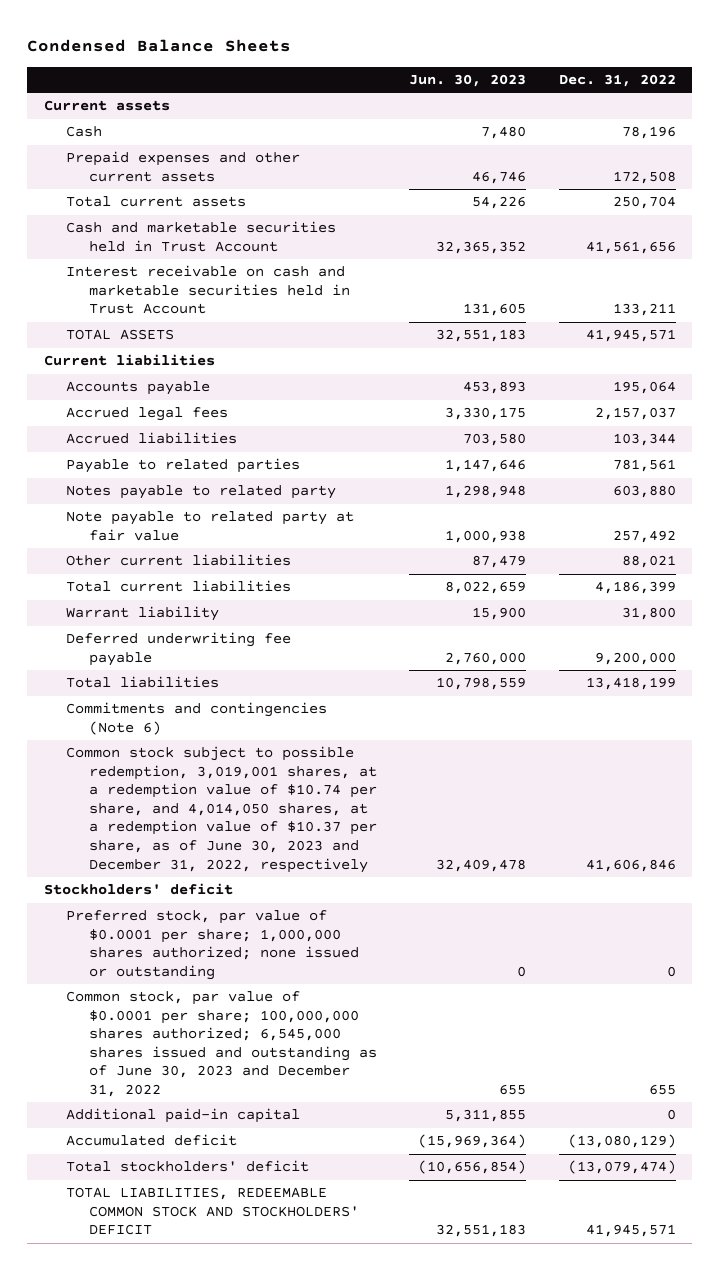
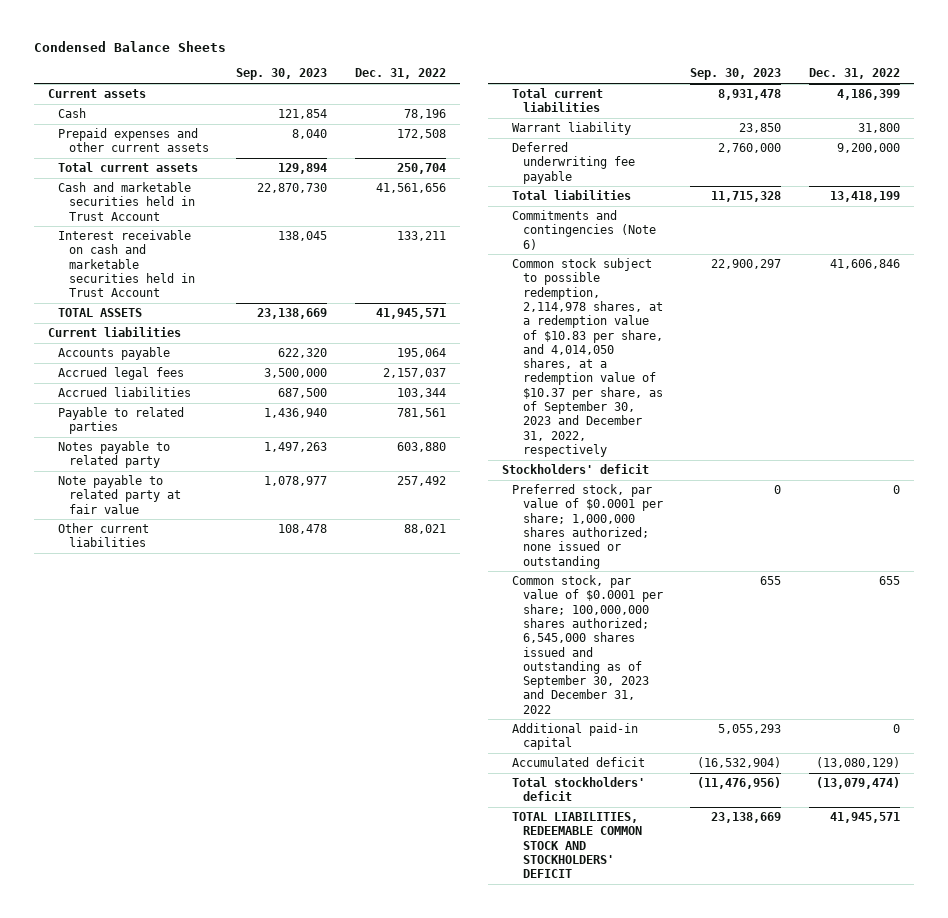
[409,73,527,87] Jun. 30, 2023 -> none
none -> [236,68,328,81] Sep. 30, 2023
[66,746,377,873] Common stock subject to possible redemption, 3,019,001 shares, at a redemption value of $10.74 per share, and 4,014,050 shares, at a redemption value of $10.37 per share, as of June 30, 2023 and December 31, 2022, respectively -> [512,258,663,457] Common stock subject to possible redemption, 2,114,978 shares, at a redemption value of $10.83 per share, and 4,014,050 shares, at a redemption value of $10.37 per share, as of September 30, 2023 and December 31, 2022, respectively
[66,991,377,1098] Common stock, par value of $0.0001 per share; 100,000,000 shares authorized; 6,545,000 shares issued and outstanding as of June 30, 2023 and December 31, 2022 -> [512,575,663,714] Common stock, par value of $0.0001 per share; 100,000,000 shares authorized; 6,545,000 shares issued and outstanding as of September 30, 2023 and December 31, 2022

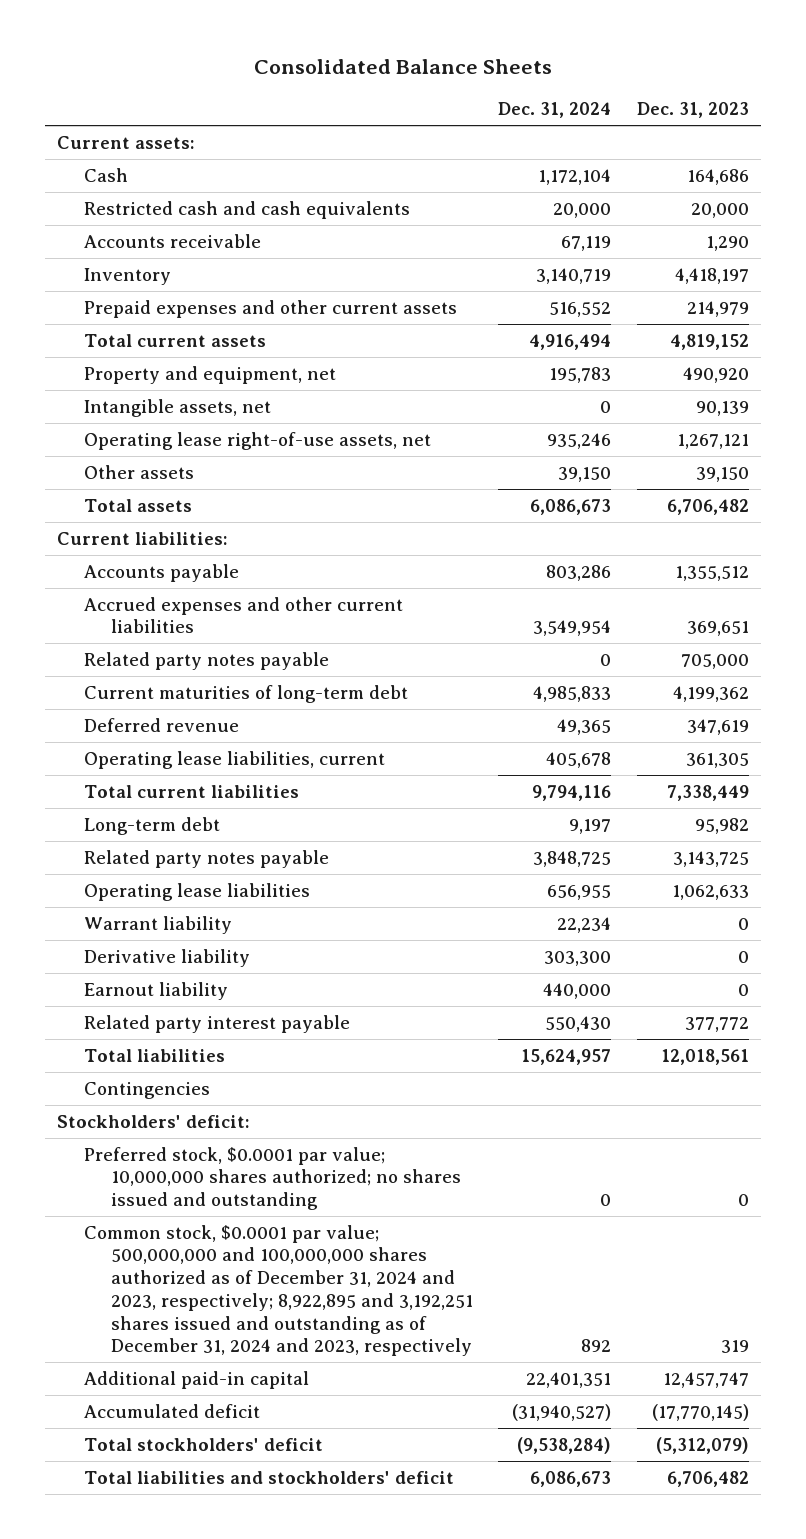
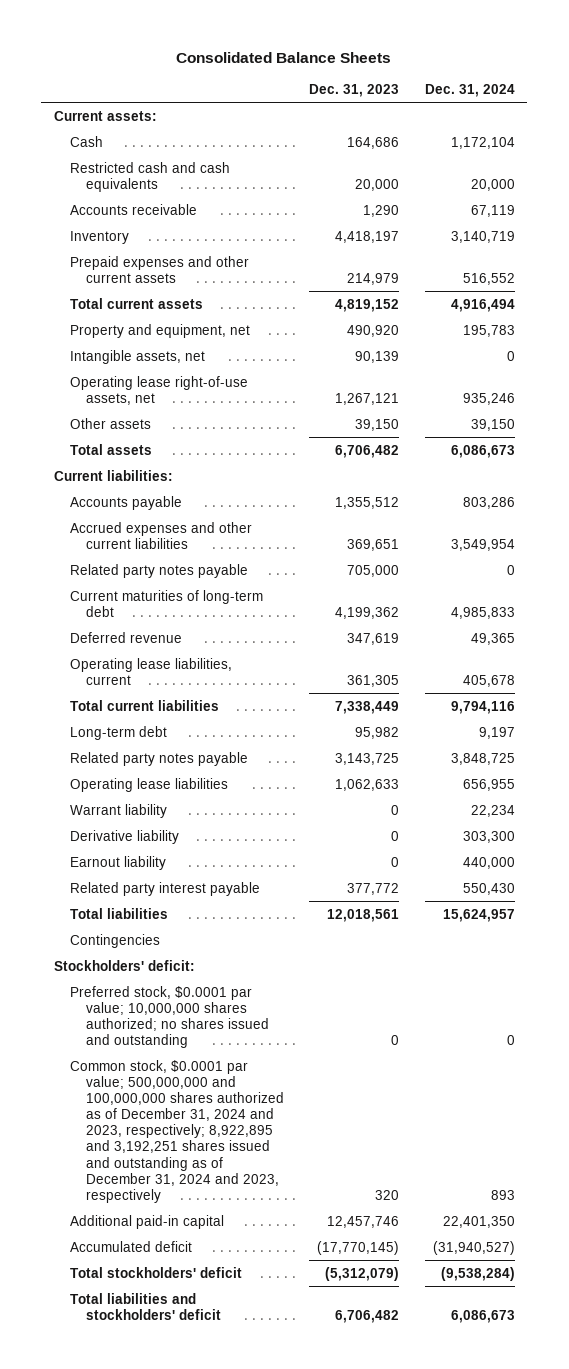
[581,1339,612,1353] 892 -> [490,1189,515,1200] 893
[720,1340,749,1354] 319 -> [375,1189,400,1200] 320
[526,1371,612,1388] 22,401,351 -> [442,1215,515,1228] 22,401,350
[662,1371,749,1388] 12,457,747 -> [327,1215,400,1228] 12,457,746

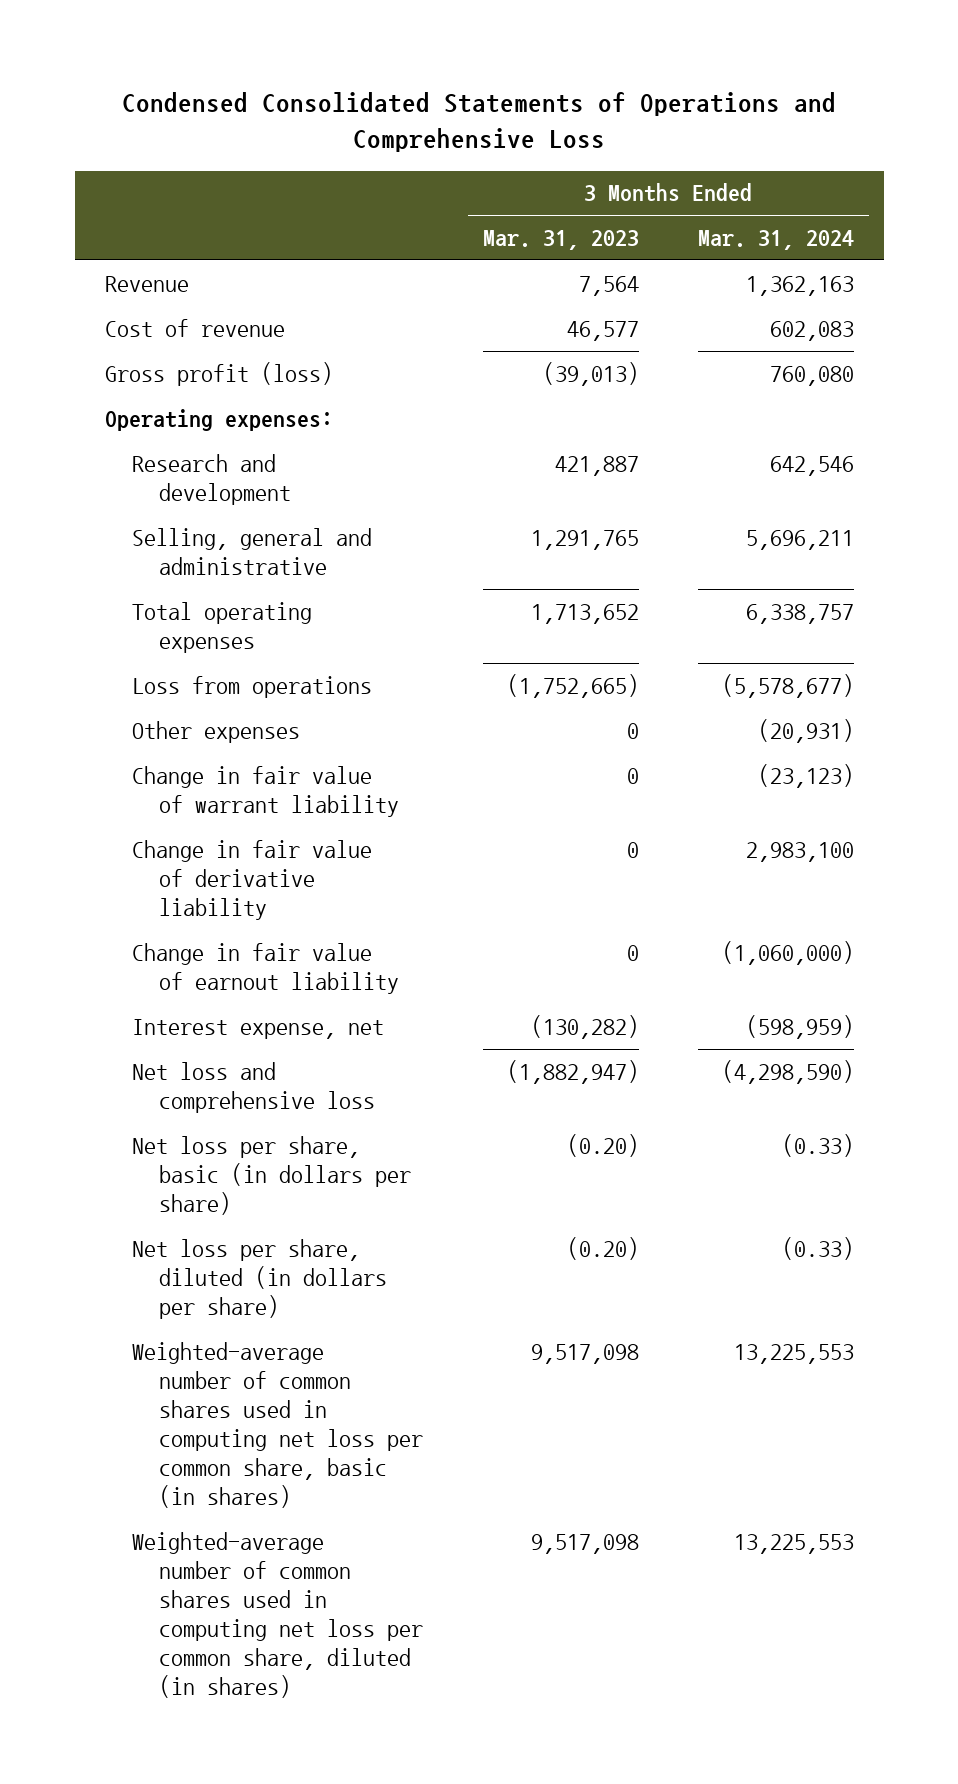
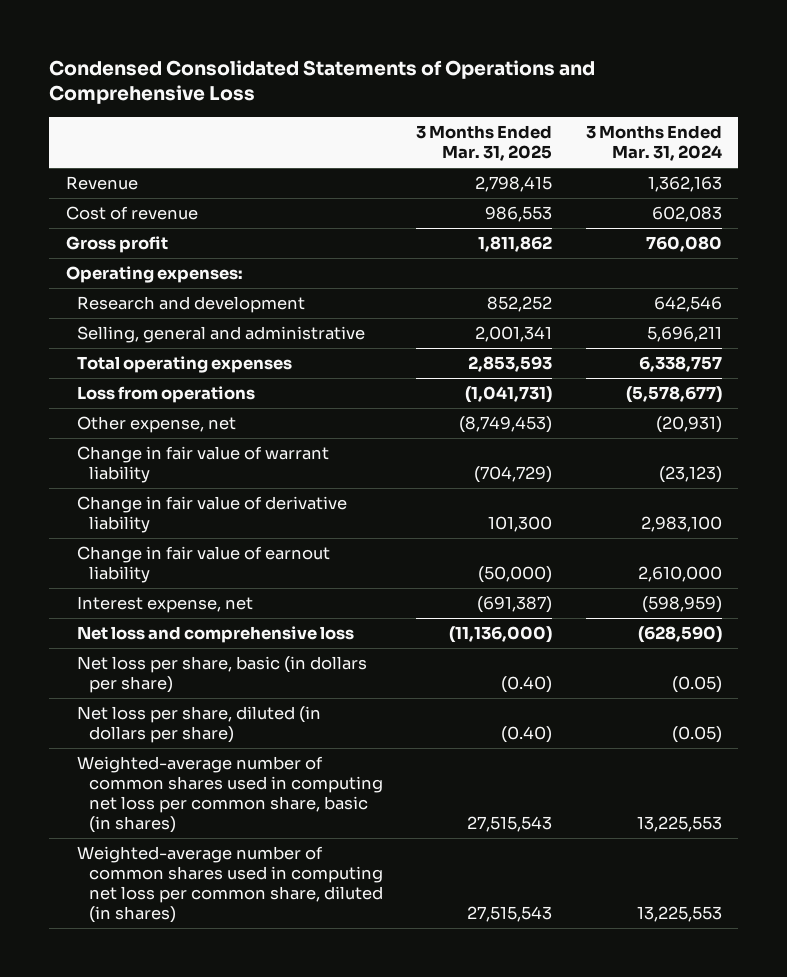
[482,229,639,250] Mar. 31, 2023 -> none
none -> [416,125,553,161] 3 Months Ended Mar. 31, 2025
[104,361,333,386] Gross profit (loss) -> [65,236,168,254] Gross profit
[131,720,300,743] Other expenses -> [77,416,237,434] Other expense, net
[721,940,854,965] (1,060,000) -> [637,566,722,583] 2,610,000
[721,1059,854,1084] (4,298,590) -> [637,626,722,644] (628,590)
[781,1133,854,1157] (0.33) -> [671,676,722,694] (0.05)
[781,1236,854,1260] (0.33) -> [671,726,722,744] (0.05)

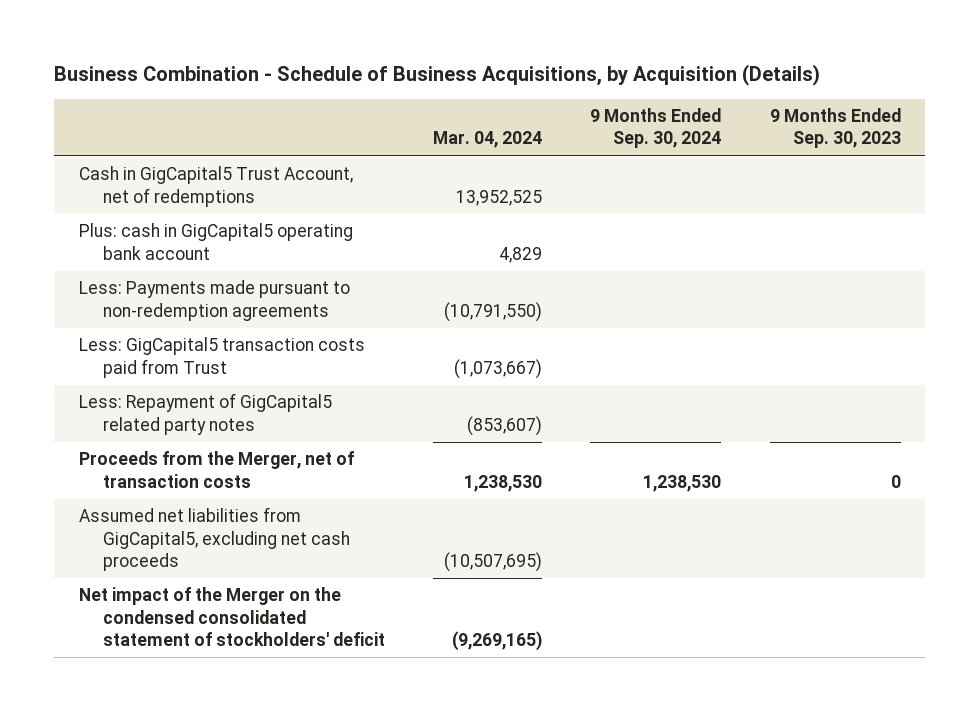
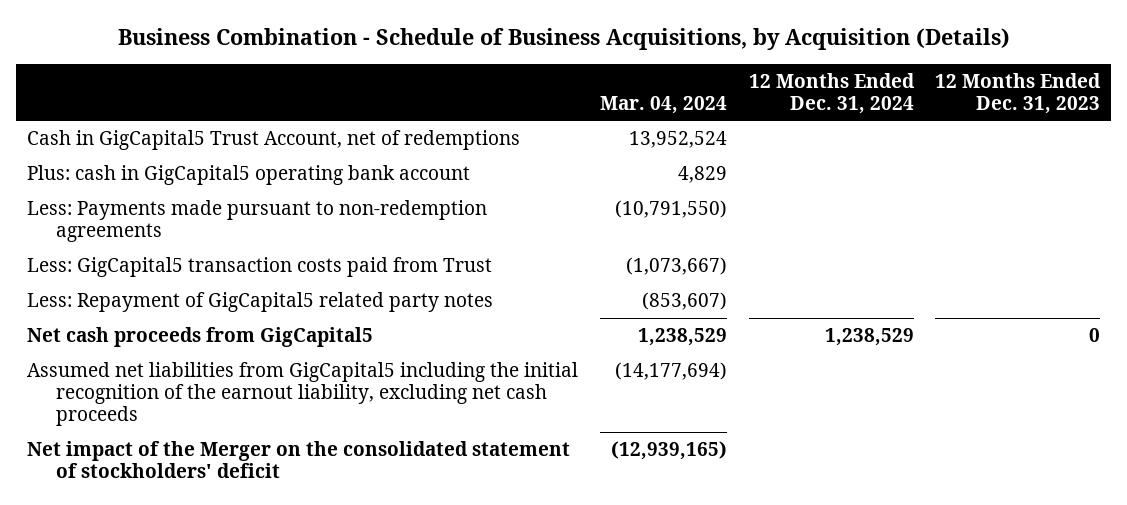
[590,108,722,149] 9 Months Ended Sep. 30, 2024 -> none
[769,108,901,149] 9 Months Ended Sep. 30, 2023 -> none
none -> [748,72,915,114] 12 Months Ended Dec. 31, 2024
none -> [935,72,1102,114] 12 Months Ended Dec. 31, 2023
[456,189,543,206] 13,952,525 -> [628,131,727,149] 13,952,524
[78,451,354,488] Proceeds from the Merger, net of transaction costs -> [26,327,373,348] Net cash proceeds from GigCapital5
[464,474,543,492] 1,238,530 -> [637,328,727,347] 1,238,529
[78,507,350,572] Assumed net liabilities from GigCapital5, excluding net cash proceeds -> [26,362,578,426] Assumed net liabilities from GigCapital5 including the initial recognition of the earnout liability, excluding net cash proceeds
[444,552,543,573] (10,507,695) -> [614,362,727,381] (14,177,694)
[78,587,385,647] Net impact of the Merger on the condensed consolidated statement of stockholders' deficit -> [26,441,570,479] Net impact of the Merger on the consolidated statement of stockholders' deficit
[452,631,543,652] (9,269,165) -> [610,441,727,461] (12,939,165)

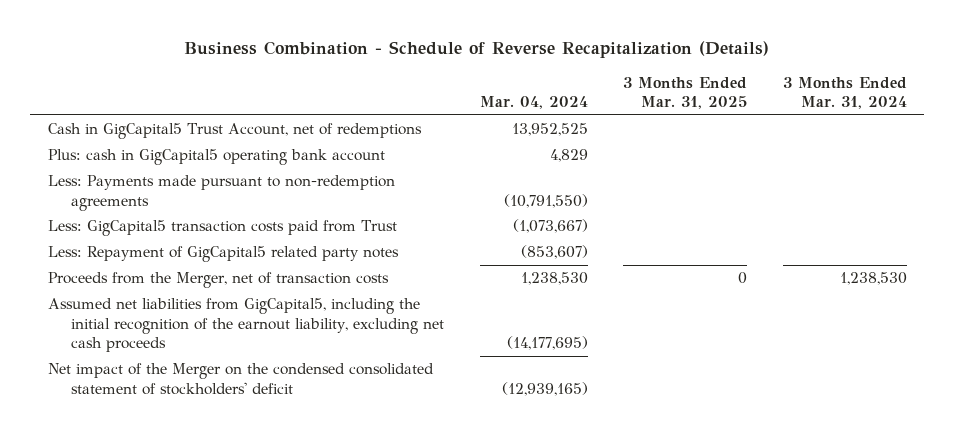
[117,27,1010,50] Business Combination - Schedule of Business Acquisitions, by Acquisition (Details) -> [184,41,770,59] Business Combination - Schedule of Reverse Recapitalization (Details)
[748,72,915,114] 12 Months Ended Dec. 31, 2024 -> none
[935,72,1102,114] 12 Months Ended Dec. 31, 2023 -> none
none -> [623,76,748,110] 3 Months Ended Mar. 31, 2025
none -> [782,76,907,110] 3 Months Ended Mar. 31, 2024
[628,131,727,149] 13,952,524 -> [511,123,588,137] 13,952,525
[26,327,373,348] Net cash proceeds from GigCapital5 -> [47,272,389,289] Proceeds from the Merger, net of transaction costs
[637,328,727,347] 1,238,529 -> [520,272,588,286] 1,238,530
[26,362,578,426] Assumed net liabilities from GigCapital5 including the initial recognition of the earnout liability, excluding net cash proceeds -> [47,298,445,352] Assumed net liabilities from GigCapital5, including the initial recognition of the earnout liability, excluding net cash proceeds
[614,362,727,381] (14,177,694) -> [506,335,588,350] (14,177,695)
[26,441,570,479] Net impact of the Merger on the consolidated statement of stockholders' deficit -> [47,363,434,395] Net impact of the Merger on the condensed consolidated statement of stockholders' deficit

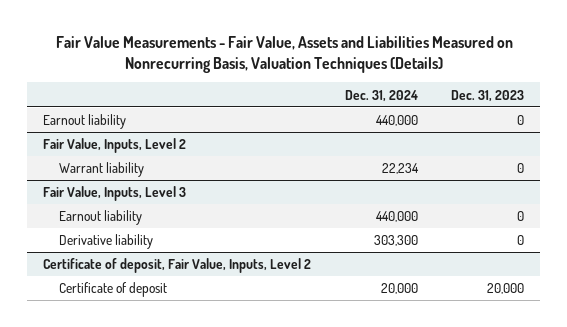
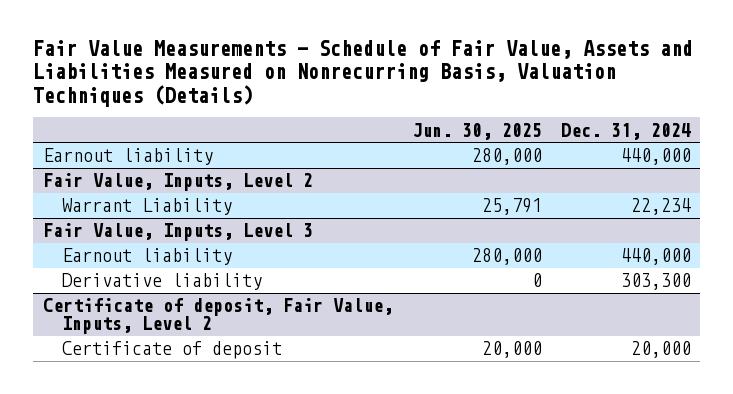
[55,35,513,73] Fair Value Measurements - Fair Value, Assets and Liabilities Measured on Nonrecurring Basis, Valuation Techniques (Details) -> [33,40,694,107] Fair Value Measurements - Schedule of Fair Value, Assets and Liabilities Measured on Nonrecurring Basis, Valuation Techniques (Details)
[450,89,524,102] Dec. 31, 2023 -> none
none -> [411,122,542,140] Jun. 30, 2025
[59,162,145,178] Warrant liability -> [62,198,233,216] Warrant Liability

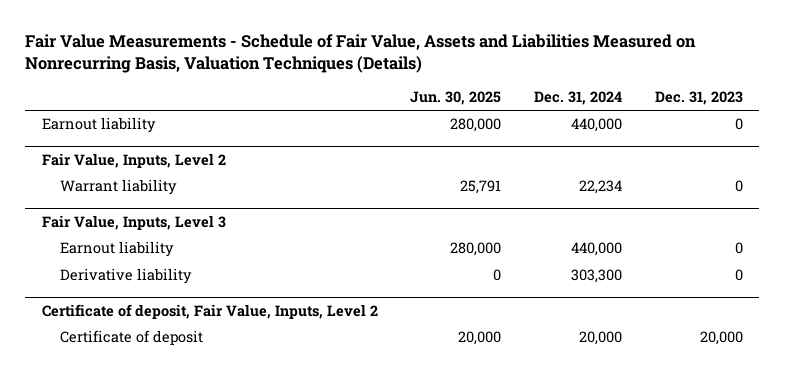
none -> [655,91,744,106] Dec. 31, 2023
[62,198,233,216] Warrant Liability -> [59,179,177,196] Warrant liability

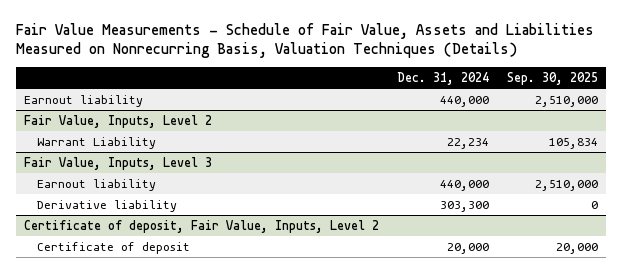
[410,91,502,106] Jun. 30, 2025 -> none
[655,91,744,106] Dec. 31, 2023 -> none
none -> [506,71,598,85] Sep. 30, 2025
[59,179,177,196] Warrant liability -> [36,136,156,149] Warrant Liability

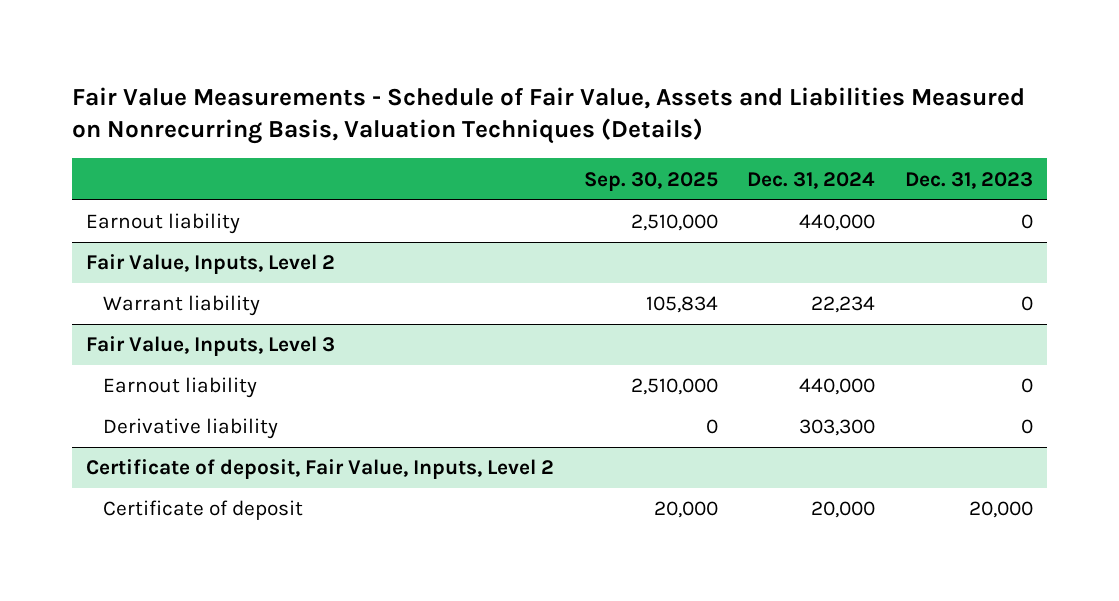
none -> [904,171,1033,189] Dec. 31, 2023
[36,136,156,149] Warrant Liability -> [103,295,261,317] Warrant liability

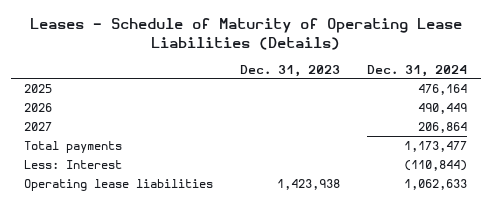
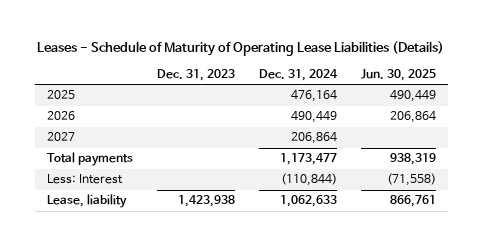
none -> [360,69,436,82] Jun. 30, 2025
[24,178,214,191] Operating lease liabilities -> [46,194,127,209] Lease, liability

